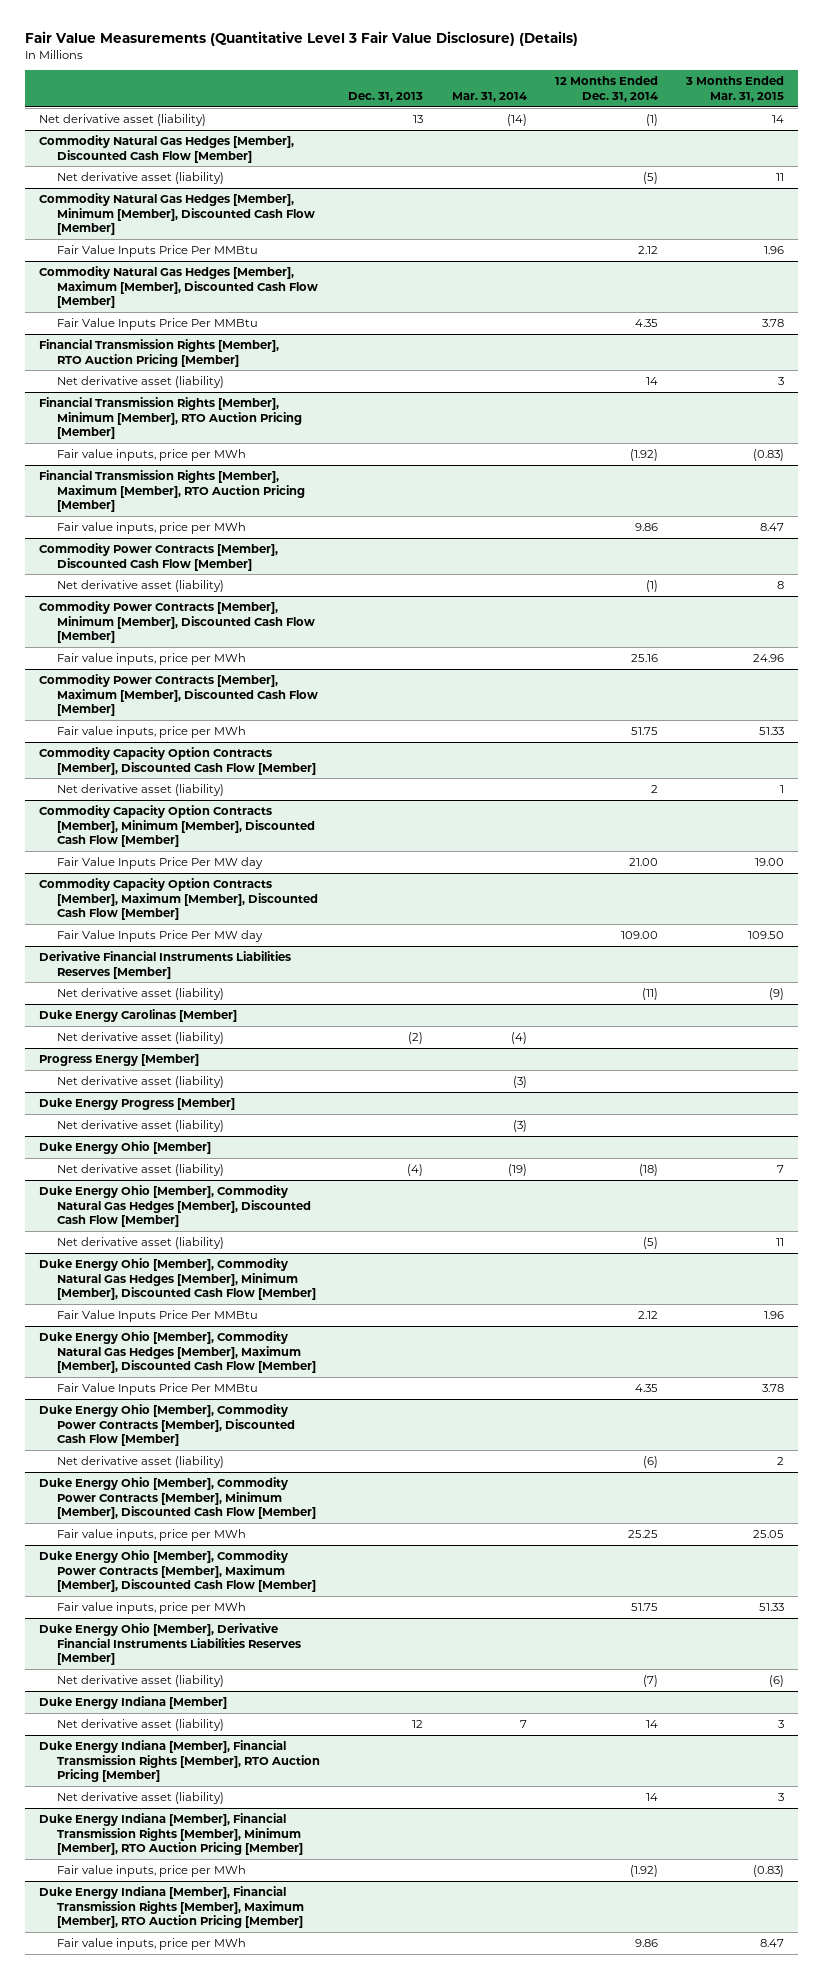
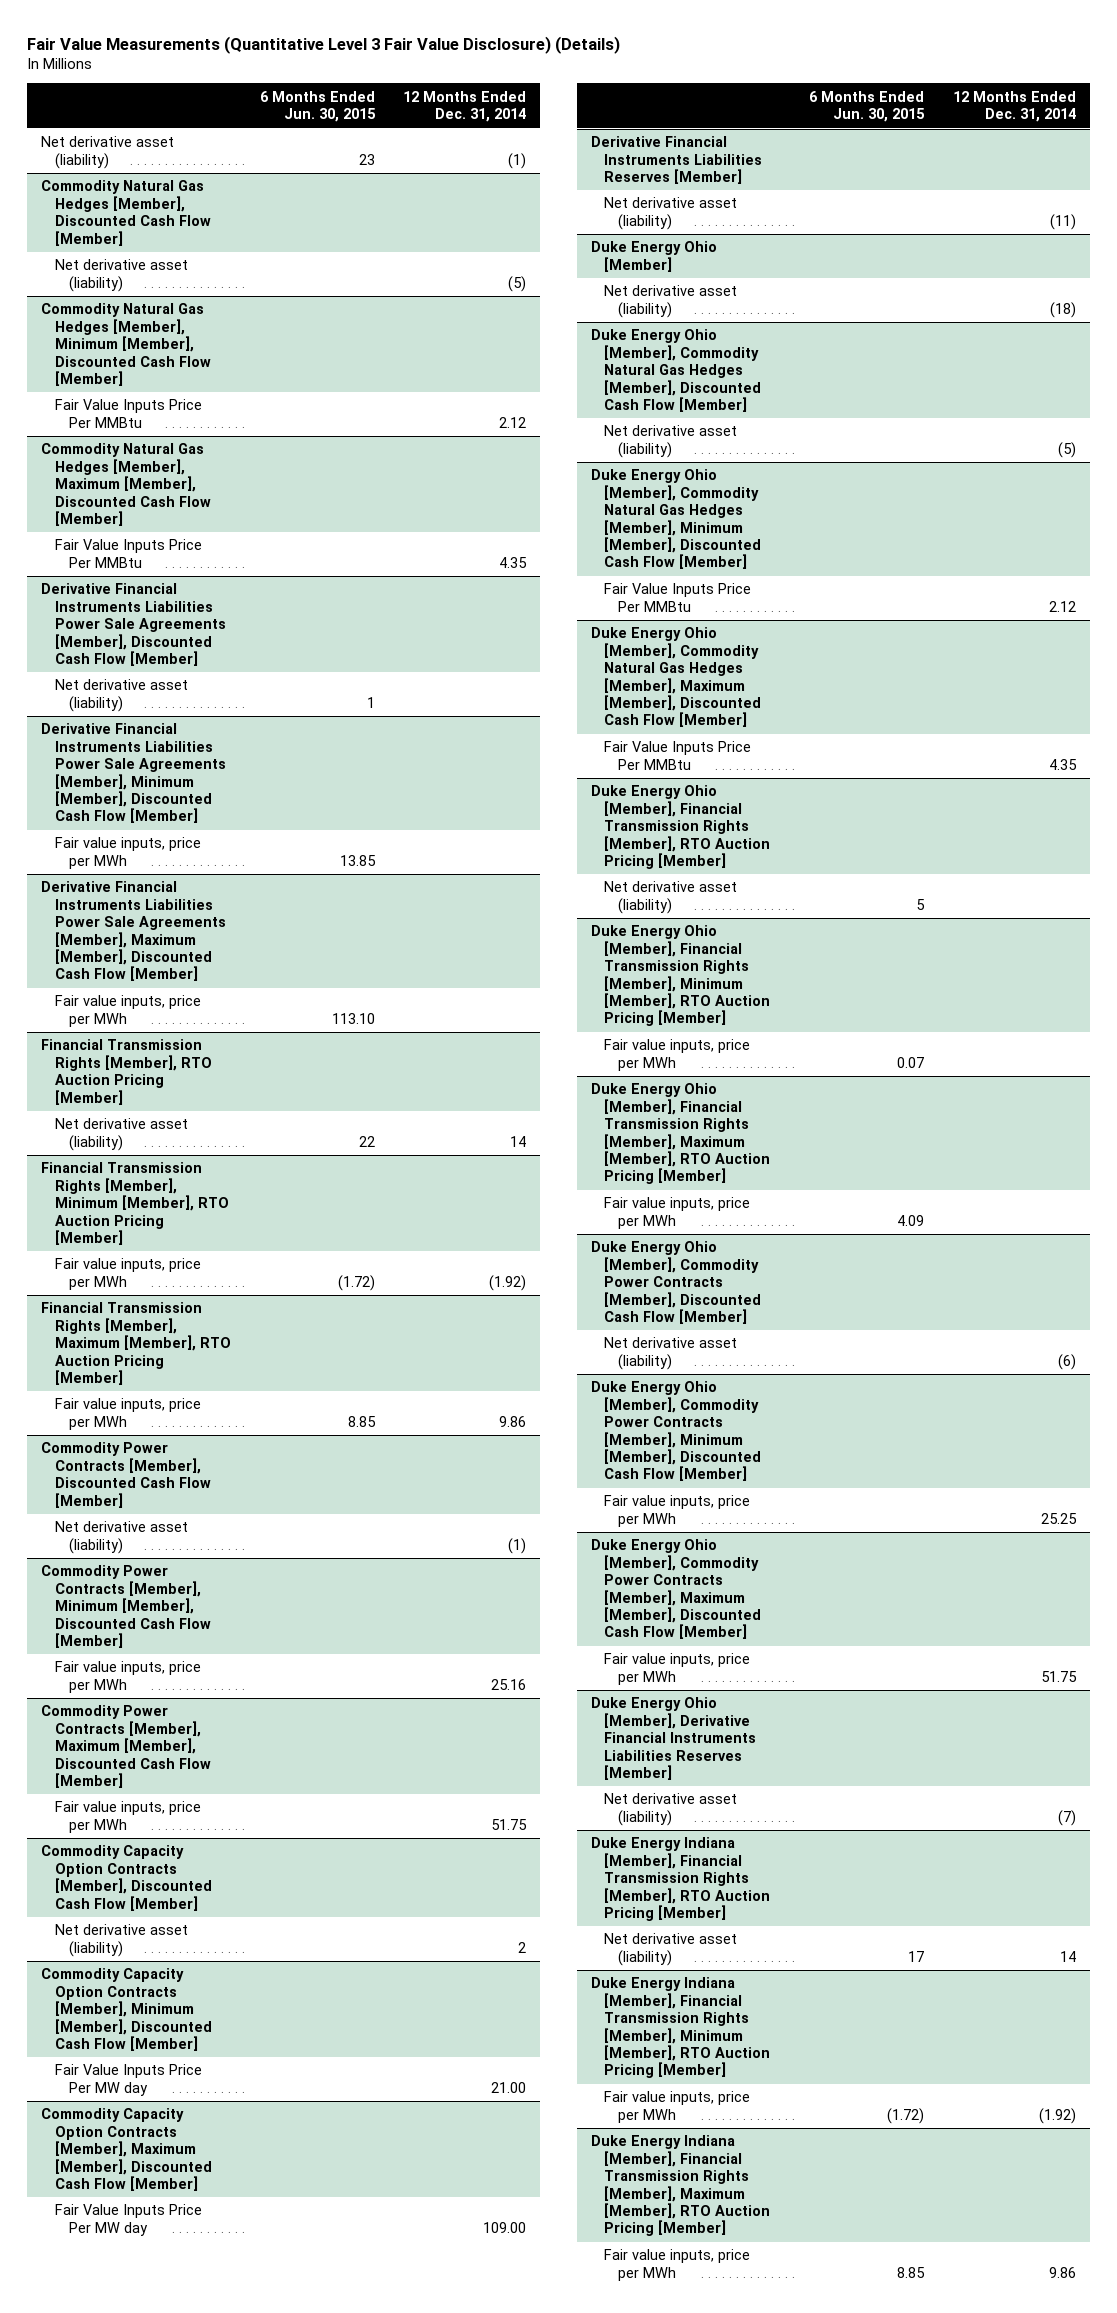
[348,91,424,102] Dec. 31, 2013 -> none
[451,91,527,102] Mar. 31, 2014 -> none
[684,76,784,102] 3 Months Ended Mar. 31, 2015 -> none
none -> [259,90,376,123] 6 Months Ended Jun. 30, 2015
none -> [41,583,226,667] Derivative Financial Instruments Liabilities Power Sale Agreements [Member], Discounted Cash Flow [Member]
none -> [54,679,188,712] Net derivative asset (liability)
none -> [41,723,226,824] Derivative Financial Instruments Liabilities Power Sale Agreements [Member], Minimum [Member], Discounted Cash Flow [Member]
none -> [54,837,201,869] Fair value inputs, price per MWh
none -> [41,881,226,982] Derivative Financial Instruments Liabilities Power Sale Agreements [Member], Maximum [Member], Discounted Cash Flow [Member]
none -> [54,995,201,1027] Fair value inputs, price per MWh
[39,1008,238,1022] Duke Energy Carolinas [Member] -> none
[57,1031,225,1044] Net derivative asset (liability) -> none
[39,1053,200,1066] Progress Energy [Member] -> none
[57,1075,225,1088] Net derivative asset (liability) -> none
[39,1097,236,1110] Duke Energy Progress [Member] -> none
[57,1119,225,1132] Net derivative asset (liability) -> none
none -> [590,785,771,870] Duke Energy Ohio [Member], Financial Transmission Rights [Member], RTO Auction Pricing [Member]
none -> [604,881,738,914] Net derivative asset (liability)
none -> [590,925,771,1027] Duke Energy Ohio [Member], Financial Transmission Rights [Member], Minimum [Member], RTO Auction Pricing [Member]
none -> [604,1039,751,1071] Fair value inputs, price per MWh
none -> [590,1083,771,1185] Duke Energy Ohio [Member], Financial Transmission Rights [Member], Maximum [Member], RTO Auction Pricing [Member]
none -> [604,1197,751,1229] Fair value inputs, price per MWh
[39,1695,228,1709] Duke Energy Indiana [Member] -> none
[57,1718,225,1731] Net derivative asset (liability) -> none

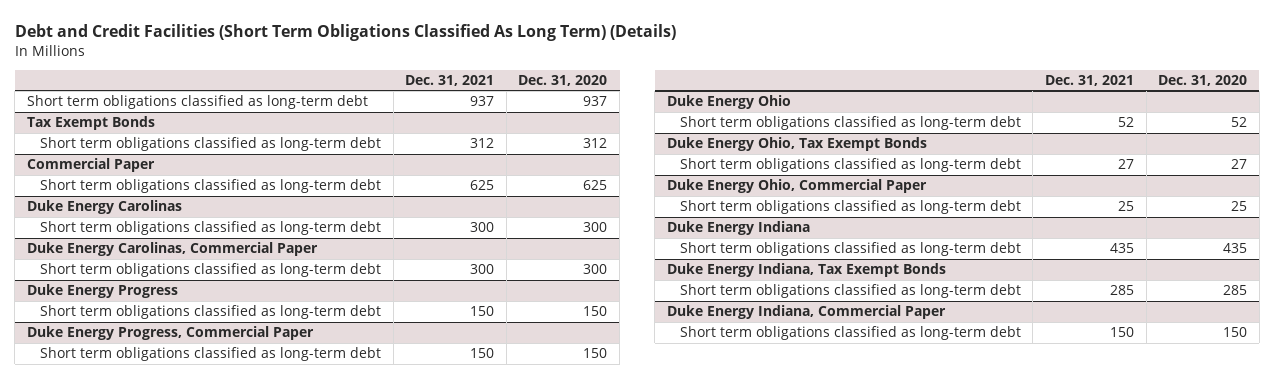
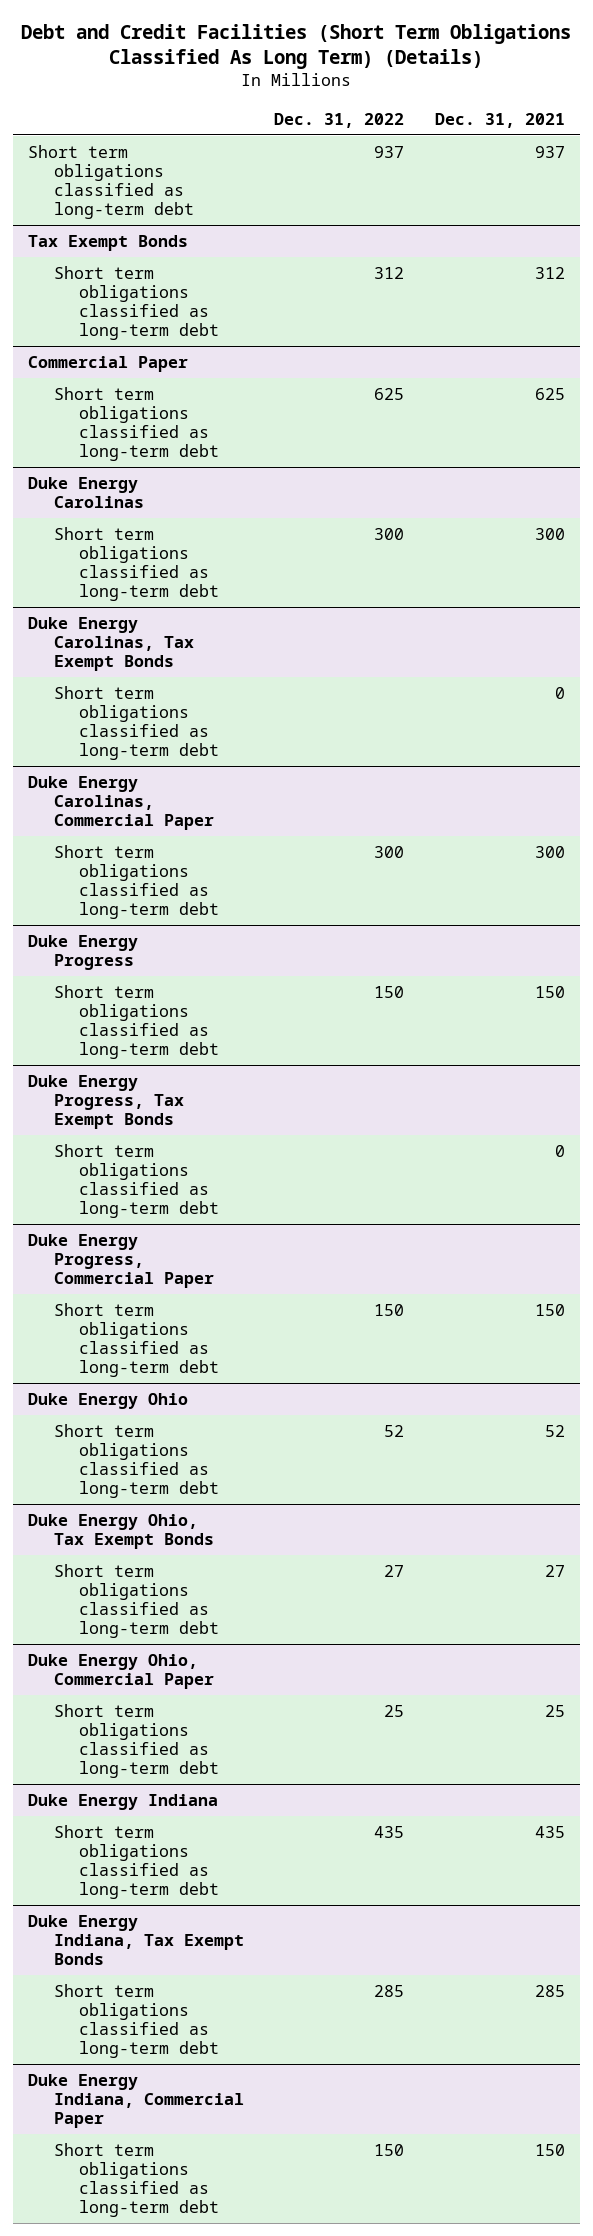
[518,74,608,86] Dec. 31, 2020 -> none
none -> [274,112,405,128] Dec. 31, 2022
none -> [28,616,194,672] Duke Energy Carolinas, Tax Exempt Bonds
none -> [53,685,220,761] Short term obligations classified as long-term debt
none -> [28,1074,184,1130] Duke Energy Progress, Tax Exempt Bonds
none -> [53,1143,220,1219] Short term obligations classified as long-term debt

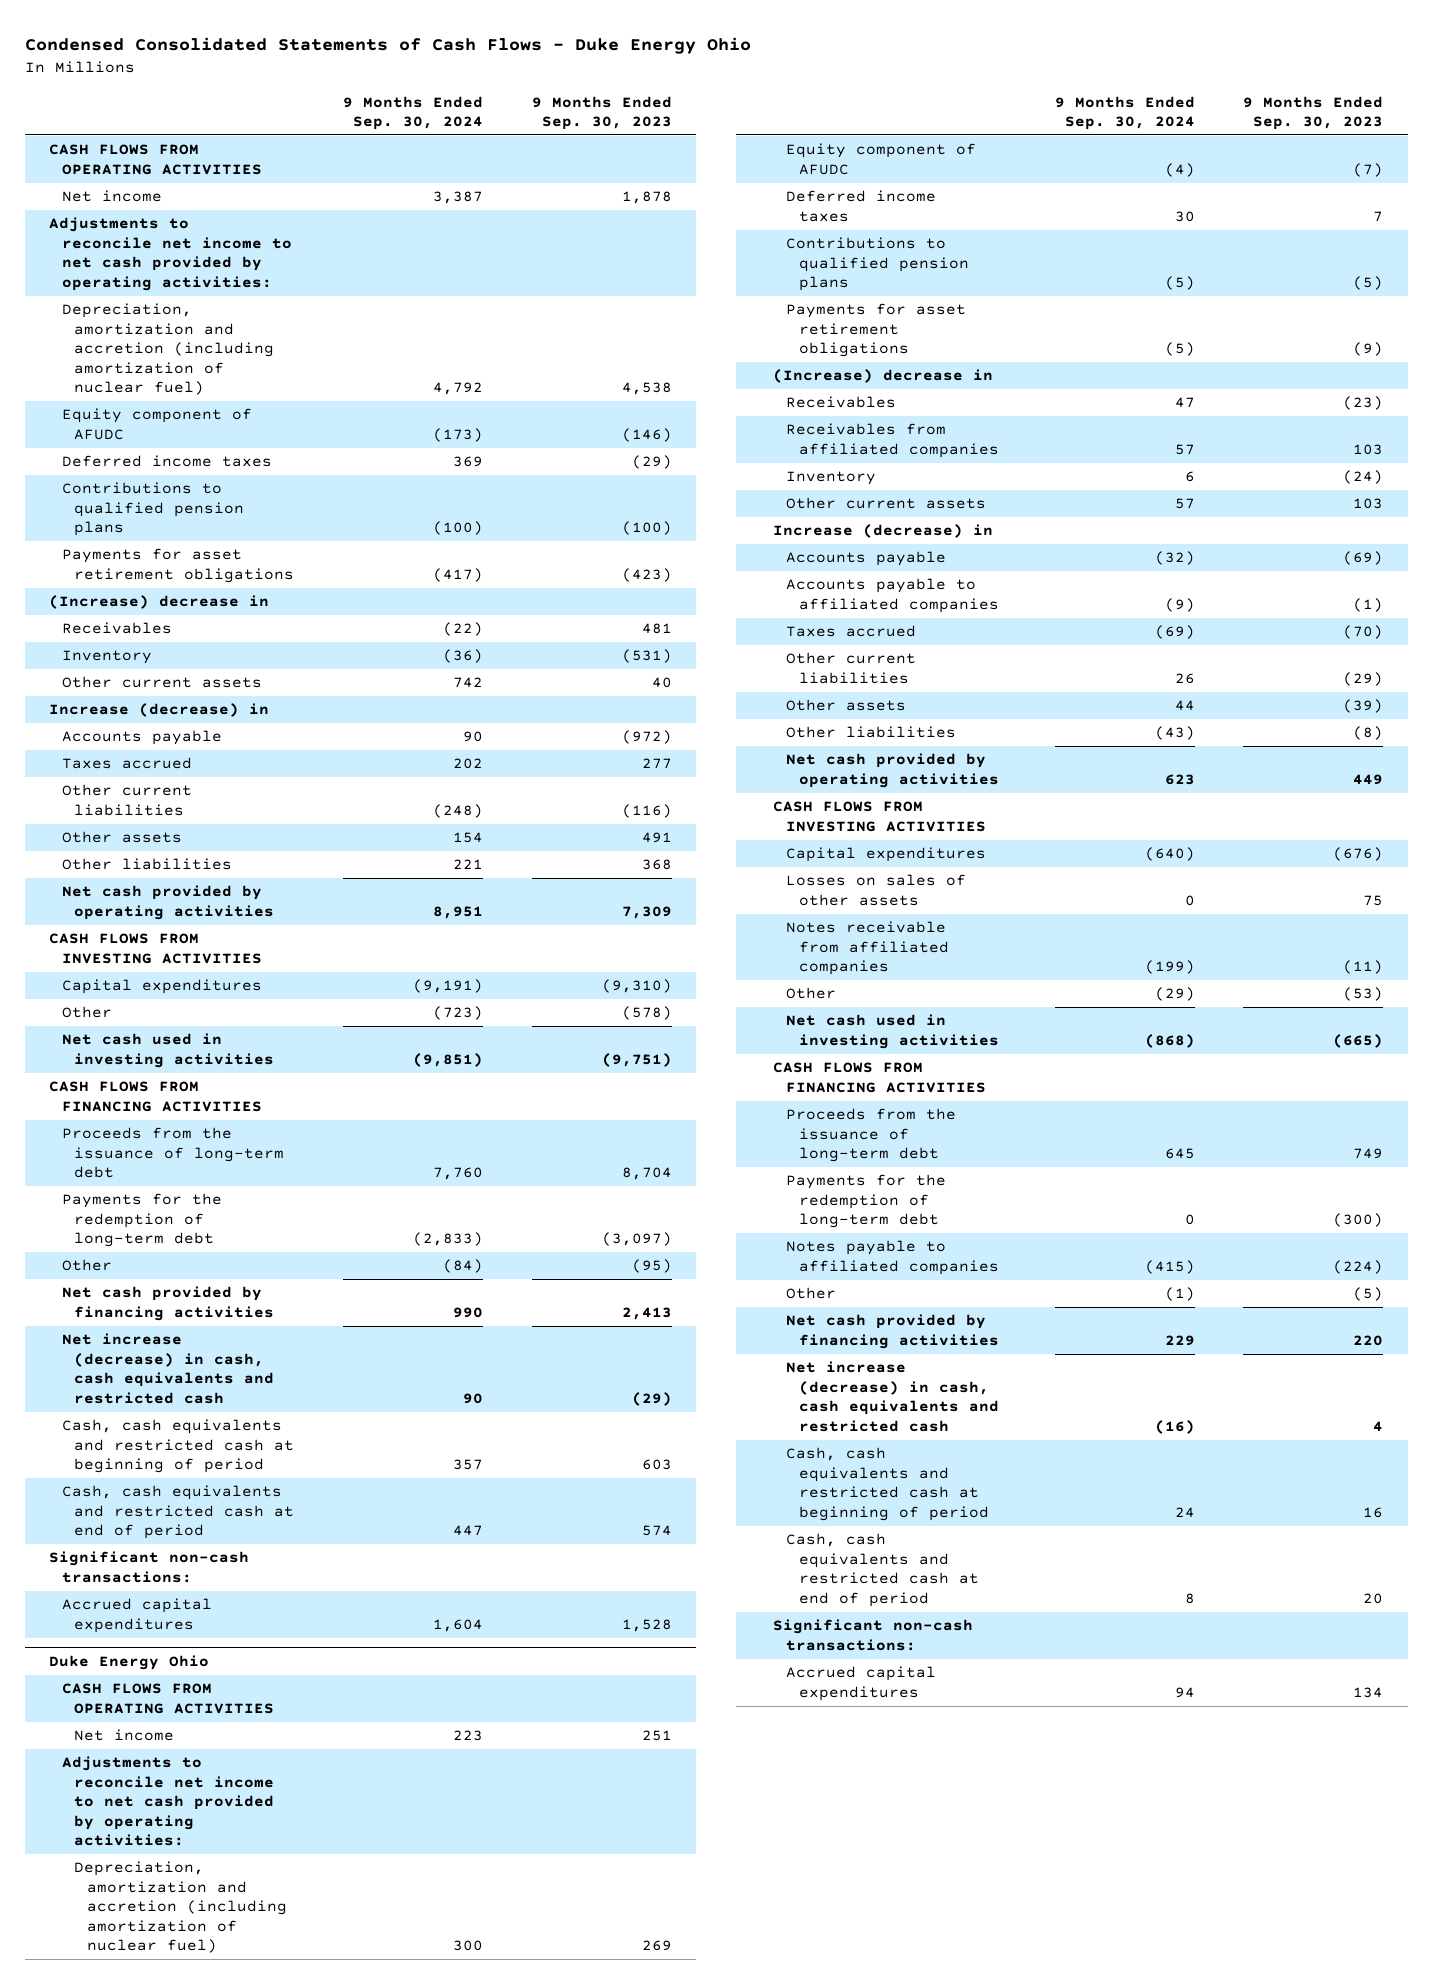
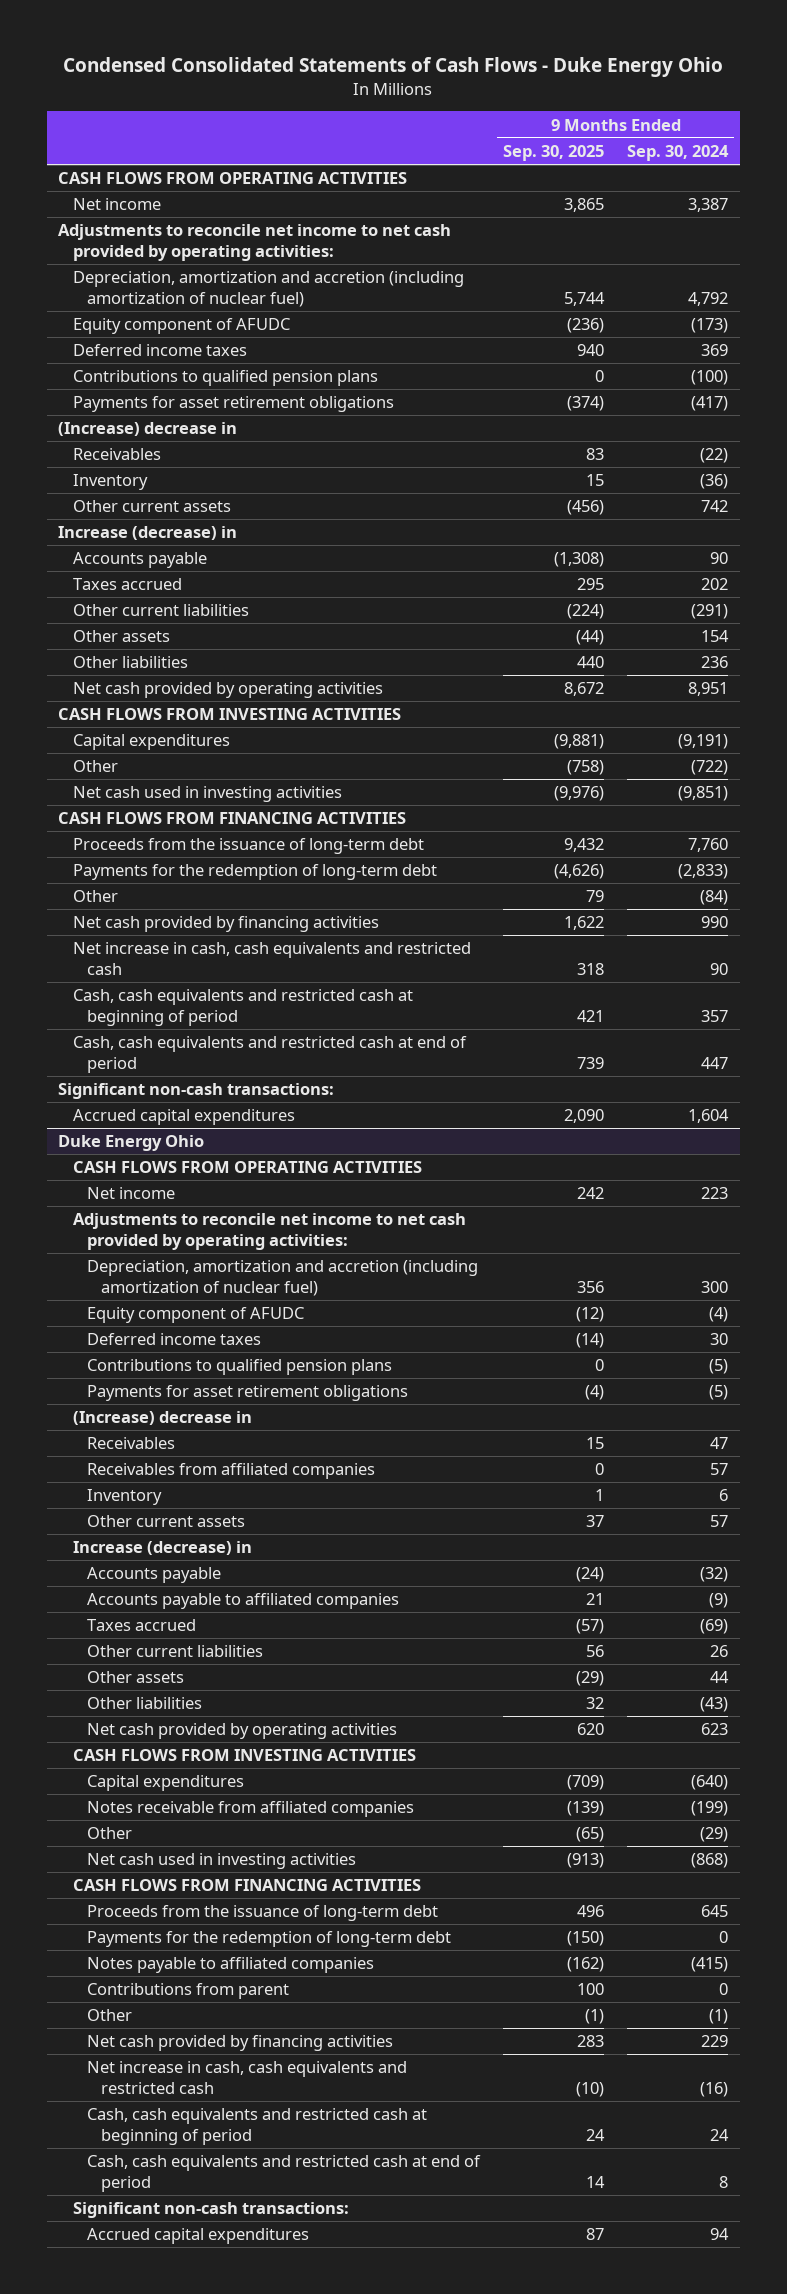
[531,95,672,130] 9 Months Ended Sep. 30, 2023 -> none
none -> [503,144,605,161] Sep. 30, 2025
[433,803,484,818] (248) -> [691,604,729,620] (291)
[453,859,484,870] 221 -> [701,656,729,669] 236
[433,1006,484,1021] (723) -> [691,760,729,776] (722)
[61,1333,275,1404] Net increase (decrease) in cash, cash equivalents and restricted cash -> [72,942,471,975] Net increase in cash, cash equivalents and restricted cash
[786,874,967,906] Losses on sales of other assets -> none
none -> [86,1983,289,2000] Contributions from parent
[786,1361,999,1432] Net increase (decrease) in cash, cash equivalents and restricted cash -> [86,2061,407,2094] Net increase in cash, cash equivalents and restricted cash

